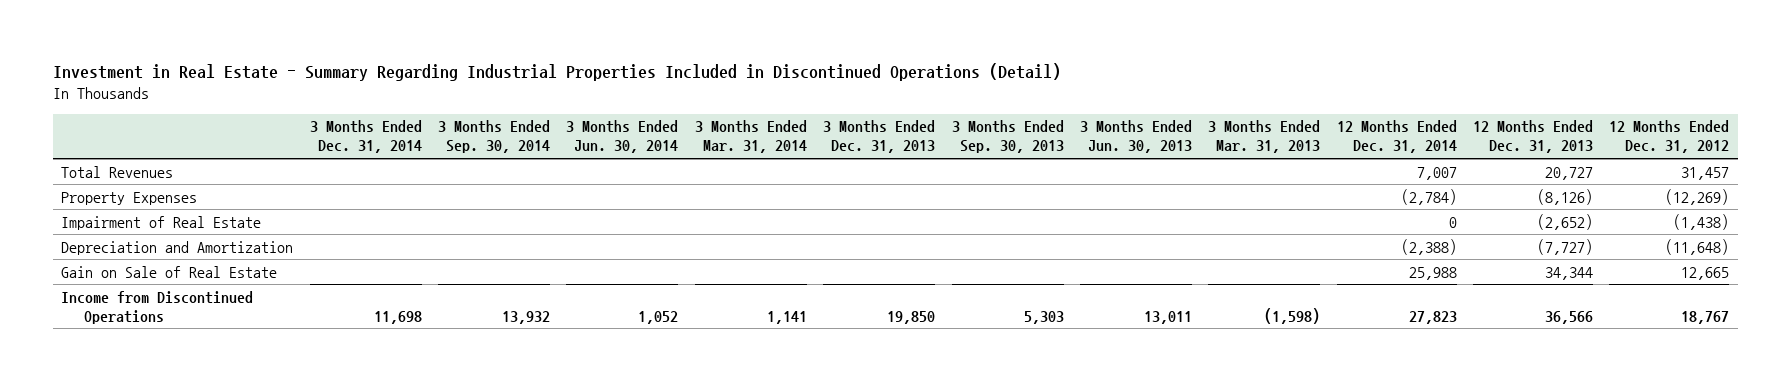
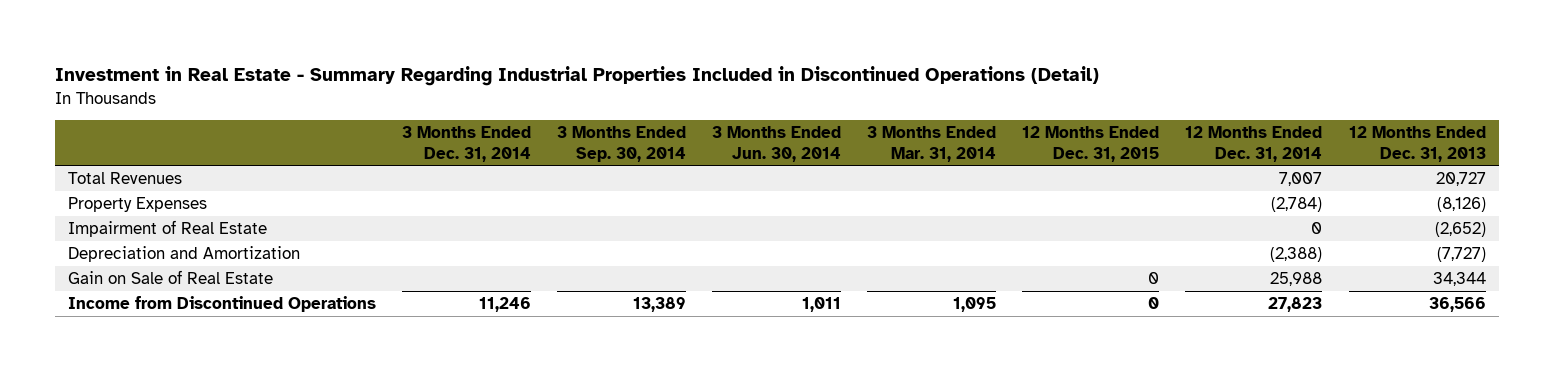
[823,120,936,154] 3 Months Ended Dec. 31, 2013 -> none
[951,120,1064,154] 3 Months Ended Sep. 30, 2013 -> none
[1079,120,1192,154] 3 Months Ended Jun. 30, 2013 -> none
[1208,120,1321,154] 3 Months Ended Mar. 31, 2013 -> none
[1609,120,1730,154] 12 Months Ended Dec. 31, 2012 -> none
none -> [1022,126,1160,162] 12 Months Ended Dec. 31, 2015
[373,310,422,324] 11,698 -> [479,297,532,313] 11,246
[502,310,551,324] 13,932 -> [633,297,687,313] 13,389
[638,310,679,324] 1,052 -> [802,297,842,313] 1,011
[766,310,807,324] 1,141 -> [953,297,997,313] 1,095

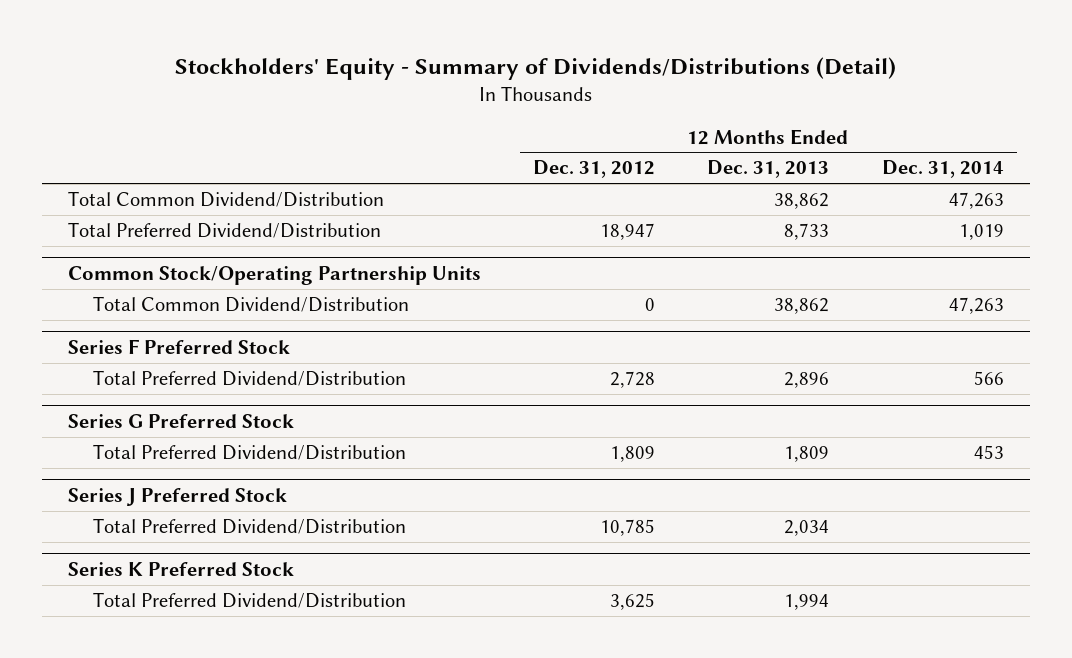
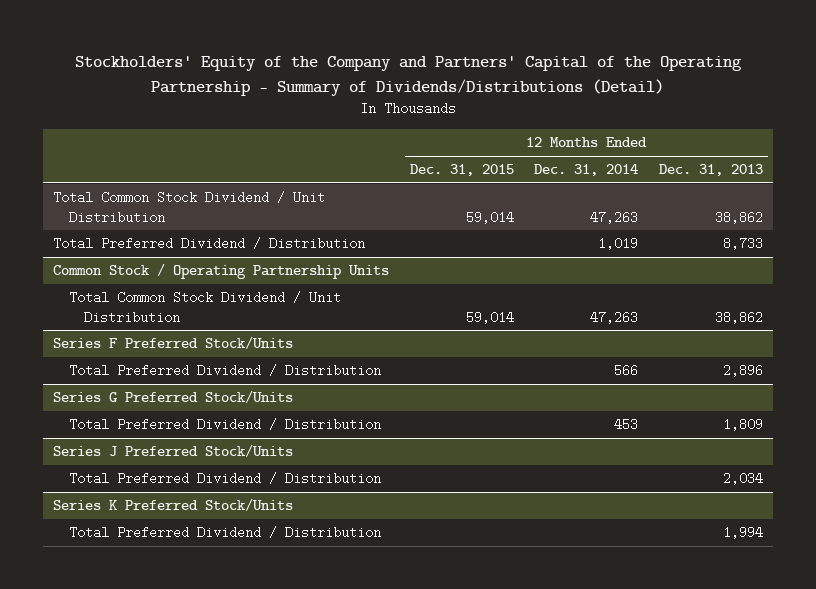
[174,56,896,80] Stockholders' Equity - Summary of Dividends/Distributions (Detail) -> [74,56,742,96] Stockholders' Equity of the Company and Partners' Capital of the Operating Partnership - Summary of Dividends/Distributions (Detail)
[533,160,656,179] Dec. 31, 2012 -> none
none -> [409,164,514,177] Dec. 31, 2015
[68,191,385,208] Total Common Dividend/Distribution -> [53,191,326,224] Total Common Stock Dividend / Unit Distribution
[68,222,382,239] Total Preferred Dividend/Distribution -> [53,237,366,251] Total Preferred Dividend / Distribution
[68,265,482,285] Common Stock/Operating Partnership Units -> [53,263,390,280] Common Stock / Operating Partnership Units
[92,296,409,313] Total Common Dividend/Distribution -> [68,291,341,324] Total Common Stock Dividend / Unit Distribution
[68,338,291,354] Series F Preferred Stock -> [53,336,294,350] Series F Preferred Stock/Units
[92,370,406,387] Total Preferred Dividend/Distribution -> [68,364,381,378] Total Preferred Dividend / Distribution
[68,413,295,428] Series G Preferred Stock -> [53,390,294,404] Series G Preferred Stock/Units
[92,444,406,461] Total Preferred Dividend/Distribution -> [68,418,381,432] Total Preferred Dividend / Distribution
[68,487,288,506] Series J Preferred Stock -> [53,444,294,458] Series J Preferred Stock/Units
[92,518,406,535] Total Preferred Dividend/Distribution -> [68,472,381,486] Total Preferred Dividend / Distribution
[68,561,295,576] Series K Preferred Stock -> [53,498,294,512] Series K Preferred Stock/Units
[92,592,406,609] Total Preferred Dividend/Distribution -> [68,526,381,540] Total Preferred Dividend / Distribution

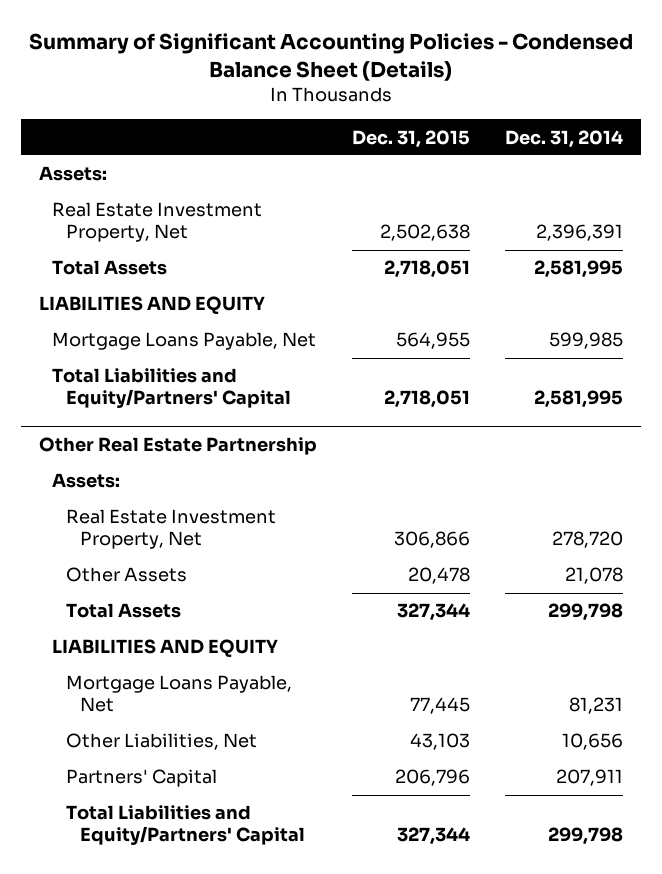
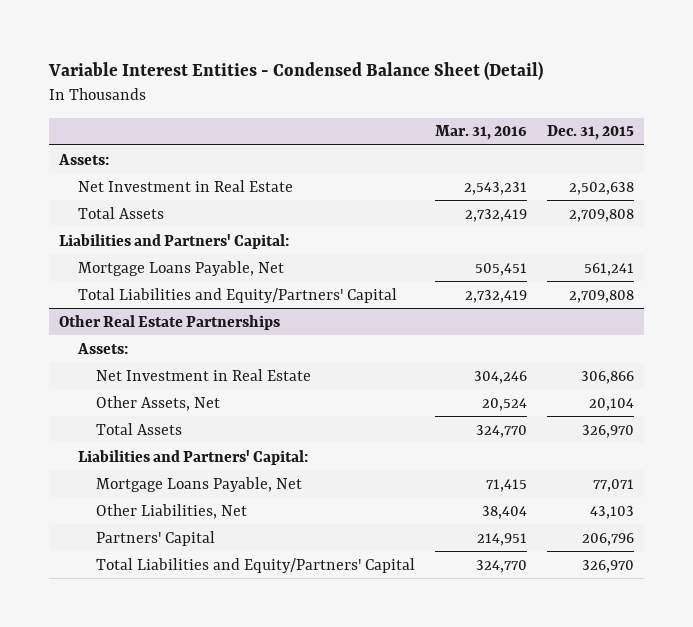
[29,32,634,81] Summary of Significant Accounting Policies - Condensed Balance Sheet (Details) -> [48,61,544,81] Variable Interest Entities - Condensed Balance Sheet (Detail)
[505,129,624,148] Dec. 31, 2014 -> none
none -> [434,125,527,141] Mar. 31, 2016
[52,202,263,243] Real Estate Investment Property, Net -> [77,179,293,192] Net Investment in Real Estate
[384,260,471,279] 2,718,051 -> [568,208,634,222] 2,709,808
[38,296,265,315] LIABILITIES AND EQUITY -> [59,233,290,249] Liabilities and Partners' Capital:
[396,332,471,350] 564,955 -> [583,262,634,276] 561,241
[384,390,471,409] 2,718,051 -> [568,289,634,303] 2,709,808
[38,437,317,456] Other Real Estate Partnership -> [59,314,281,330] Other Real Estate Partnerships
[66,509,277,550] Real Estate Investment Property, Net -> [96,368,312,381] Net Investment in Real Estate
[66,567,188,583] Other Assets -> [96,395,221,411] Other Assets, Net
[408,567,471,585] 20,478 -> [588,397,634,411] 20,104
[397,603,471,622] 327,344 -> [581,424,634,438] 326,970
[52,639,279,658] LIABILITIES AND EQUITY -> [77,449,308,465] Liabilities and Partners' Capital:
[410,697,471,715] 77,445 -> [592,478,634,492] 77,071
[397,827,471,846] 327,344 -> [581,559,634,573] 326,970

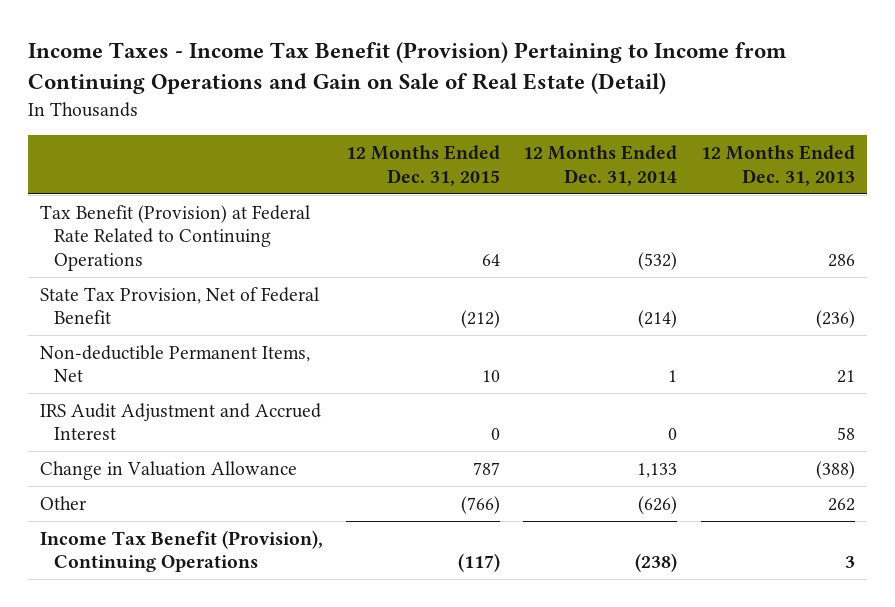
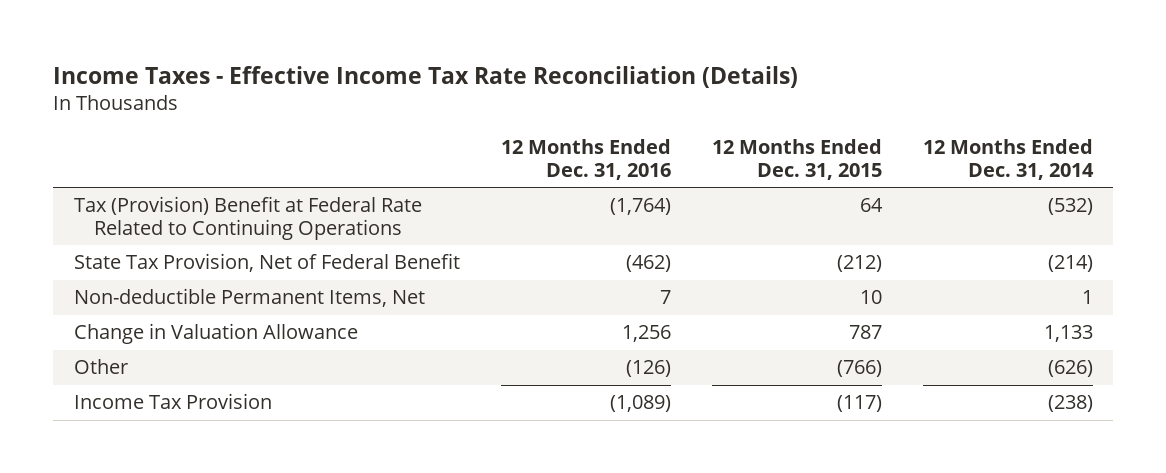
[27,42,787,94] Income Taxes - Income Tax Benefit (Provision) Pertaining to Income from Continuing Operations and Gain on Sale of Real Estate (Detail) -> [53,65,799,88] Income Taxes - Effective Income Tax Rate Reconciliation (Details)
[700,145,855,186] 12 Months Ended Dec. 31, 2013 -> none
none -> [500,139,671,180] 12 Months Ended Dec. 31, 2016
[39,204,310,271] Tax Benefit (Provision) at Federal Rate Related to Continuing Operations -> [73,196,422,241] Tax (Provision) Benefit at Federal Rate Related to Continuing Operations
[39,402,321,441] IRS Audit Adjustment and Accrued Interest -> none
[39,529,323,573] Income Tax Benefit (Provision), Continuing Operations -> [73,393,272,410] Income Tax Provision

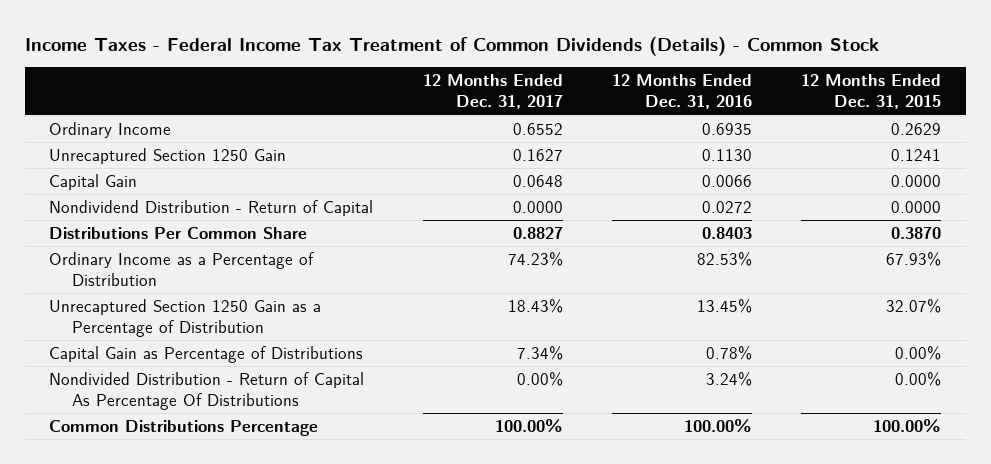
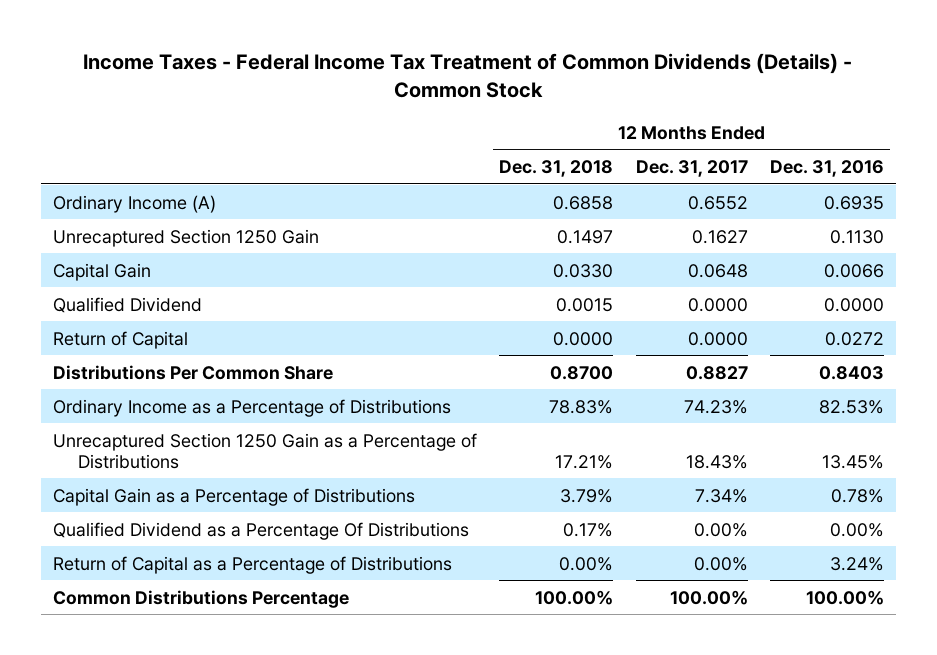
[801,74,942,110] 12 Months Ended Dec. 31, 2015 -> none
none -> [499,159,614,177] Dec. 31, 2018
[49,121,172,138] Ordinary Income -> [52,194,216,213] Ordinary Income (A)
none -> [52,296,202,313] Qualified Dividend
[49,199,374,216] Nondividend Distribution - Return of Capital -> [52,330,188,349] Return of Capital
[49,251,315,287] Ordinary Income as a Percentage of Distribution -> [52,398,451,417] Ordinary Income as a Percentage of Distributions
[49,298,322,338] Unrecaptured Section 1250 Gain as a Percentage of Distribution -> [52,432,477,469] Unrecaptured Section 1250 Gain as a Percentage of Distributions
[49,345,364,363] Capital Gain as Percentage of Distributions -> [52,487,415,506] Capital Gain as a Percentage of Distributions
none -> [52,521,469,540] Qualified Dividend as a Percentage Of Distributions
[49,371,365,411] Nondivided Distribution - Return of Capital As Percentage Of Distributions -> [52,555,452,574] Return of Capital as a Percentage of Distributions

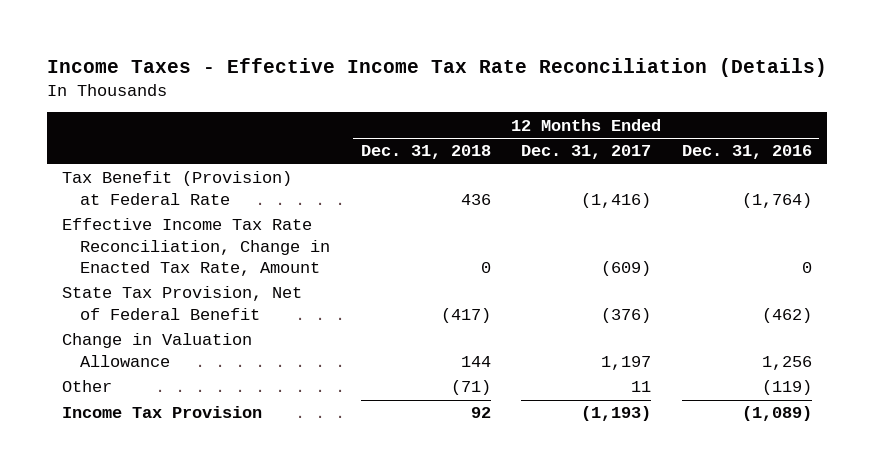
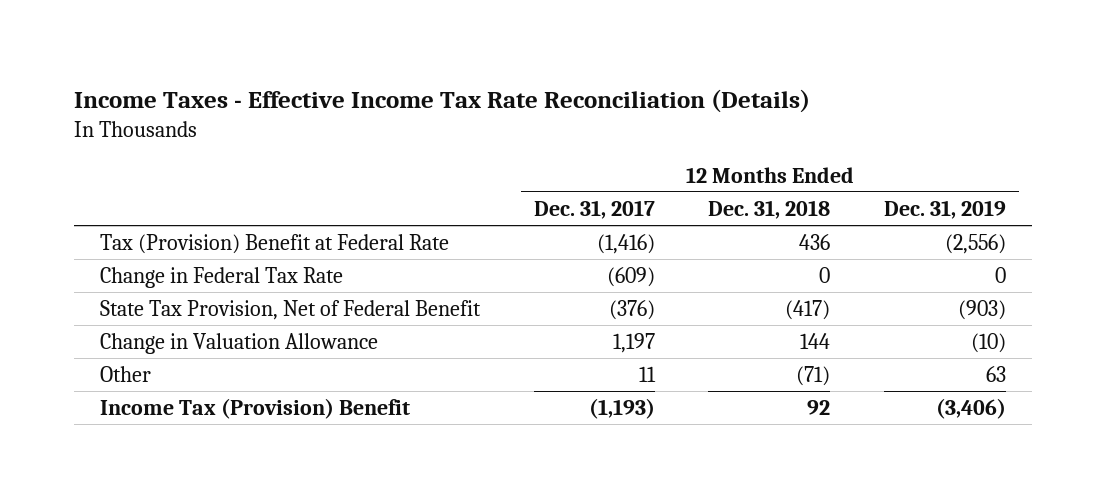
[681,145,812,160] Dec. 31, 2016 -> none
none -> [883,199,1006,219] Dec. 31, 2019
[61,171,292,205] Tax Benefit (Provision) at Federal Rate -> [100,233,450,254] Tax (Provision) Benefit at Federal Rate
[61,218,331,277] Effective Income Tax Rate Reconciliation, Change in Enacted Tax Rate, Amount -> [100,266,344,288] Change in Federal Tax Rate
[61,406,262,419] Income Tax Provision -> [100,397,411,419] Income Tax (Provision) Benefit

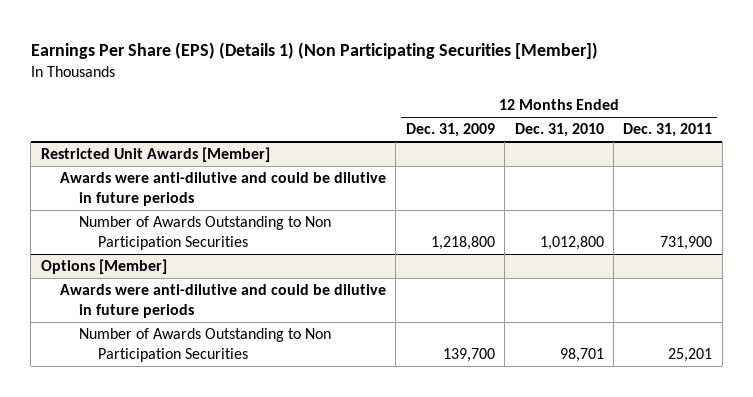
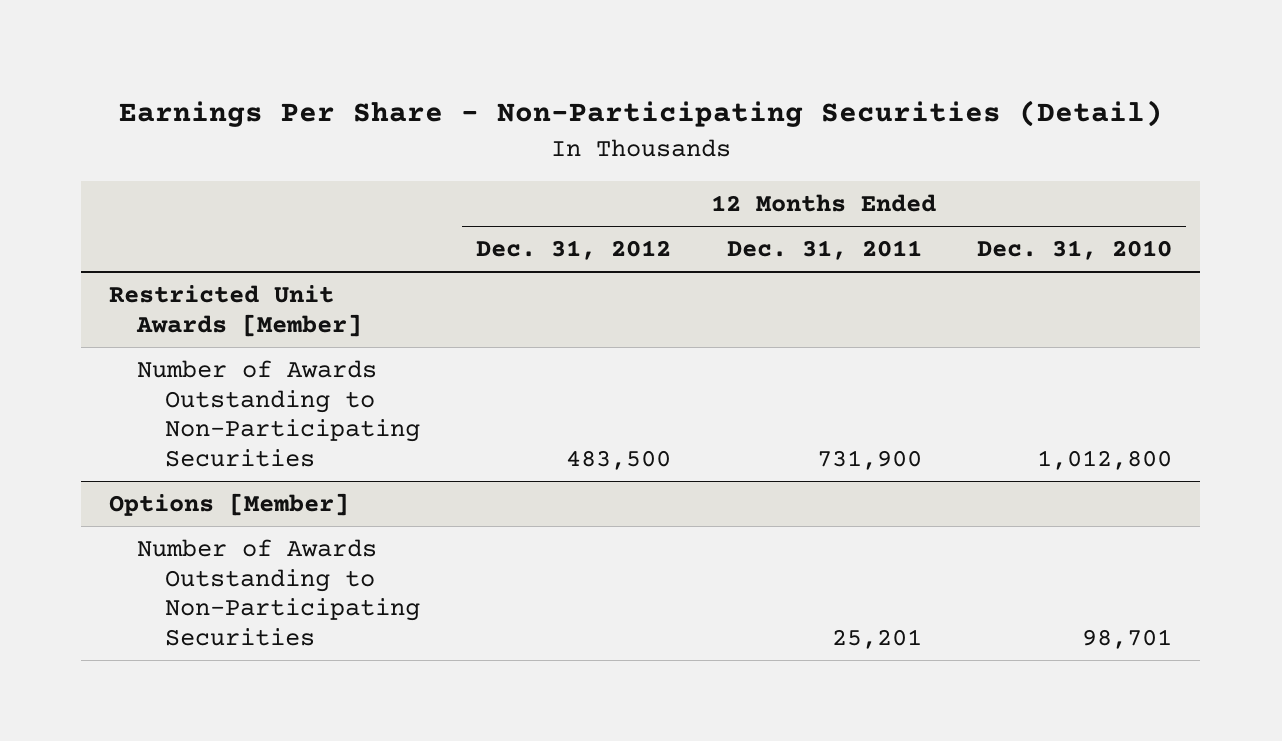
[30,41,598,59] Earnings Per Share (EPS) (Details 1) (Non Participating Securities [Member]) -> [118,100,1163,128] Earnings Per Share - Non-Participating Securities (Detail)
[405,123,495,138] Dec. 31, 2009 -> none
none -> [475,240,671,261] Dec. 31, 2012
[59,172,386,206] Awards were anti-dilutive and could be dilutive in future periods -> none
[78,216,331,250] Number of Awards Outstanding to Non Participation Securities -> [137,360,421,467] Number of Awards Outstanding to Non-Participating Securities
[59,284,386,318] Awards were anti-dilutive and could be dilutive in future periods -> none
[78,328,331,362] Number of Awards Outstanding to Non Participation Securities -> [137,539,421,646] Number of Awards Outstanding to Non-Participating Securities

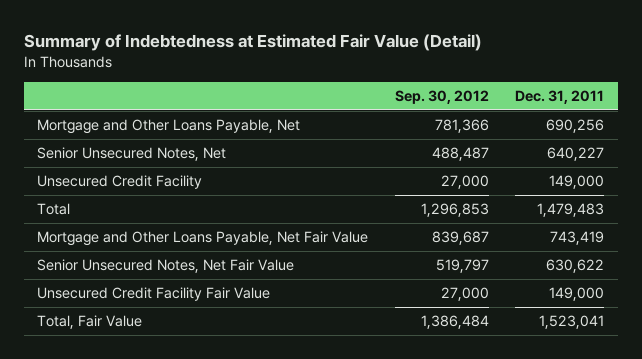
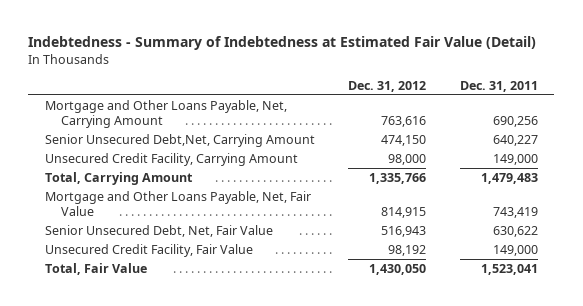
[24,33,483,51] Summary of Indebtedness at Estimated Fair Value (Detail) -> [28,36,537,51] Indebtedness - Summary of Indebtedness at Estimated Fair Value (Detail)
[394,89,489,104] Sep. 30, 2012 -> none
none -> [348,80,427,92] Dec. 31, 2012
[37,119,301,135] Mortgage and Other Loans Payable, Net -> [44,99,287,129] Mortgage and Other Loans Payable, Net, Carrying Amount
[37,147,227,162] Senior Unsecured Notes, Net -> [44,133,315,147] Senior Unsecured Debt,Net, Carrying Amount
[37,175,203,190] Unsecured Credit Facility -> [44,152,298,166] Unsecured Credit Facility, Carrying Amount
[37,203,71,216] Total -> [44,171,193,185] Total, Carrying Amount
[37,231,369,247] Mortgage and Other Loans Payable, Net Fair Value -> [44,190,311,217] Mortgage and Other Loans Payable, Net, Fair Value
[37,259,295,274] Senior Unsecured Notes, Net Fair Value -> [44,224,273,237] Senior Unsecured Debt, Net, Fair Value
[37,287,271,302] Unsecured Credit Facility Fair Value -> [44,243,253,257] Unsecured Credit Facility, Fair Value

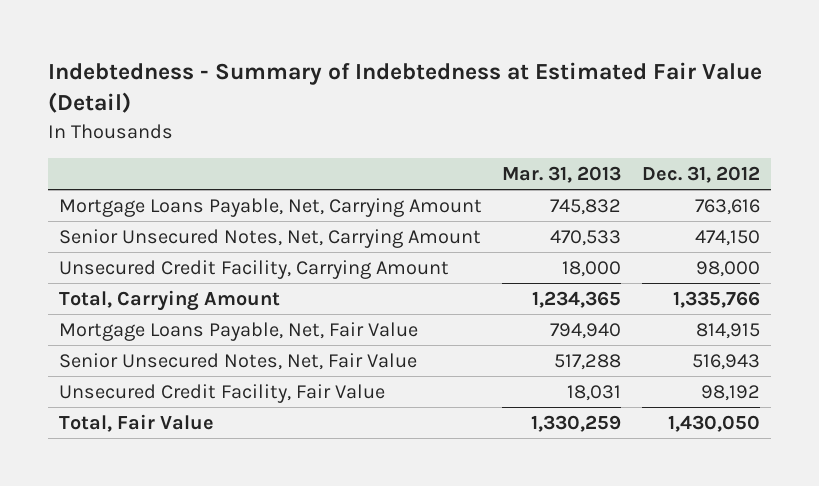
[459,80,538,92] Dec. 31, 2011 -> none
none -> [502,165,622,183] Mar. 31, 2013
[44,99,287,129] Mortgage and Other Loans Payable, Net, Carrying Amount -> [58,197,482,217] Mortgage Loans Payable, Net, Carrying Amount
[44,133,315,147] Senior Unsecured Debt,Net, Carrying Amount -> [58,228,481,248] Senior Unsecured Notes, Net, Carrying Amount
[44,190,311,217] Mortgage and Other Loans Payable, Net, Fair Value -> [58,321,418,341] Mortgage Loans Payable, Net, Fair Value
[44,224,273,237] Senior Unsecured Debt, Net, Fair Value -> [58,352,417,370] Senior Unsecured Notes, Net, Fair Value

